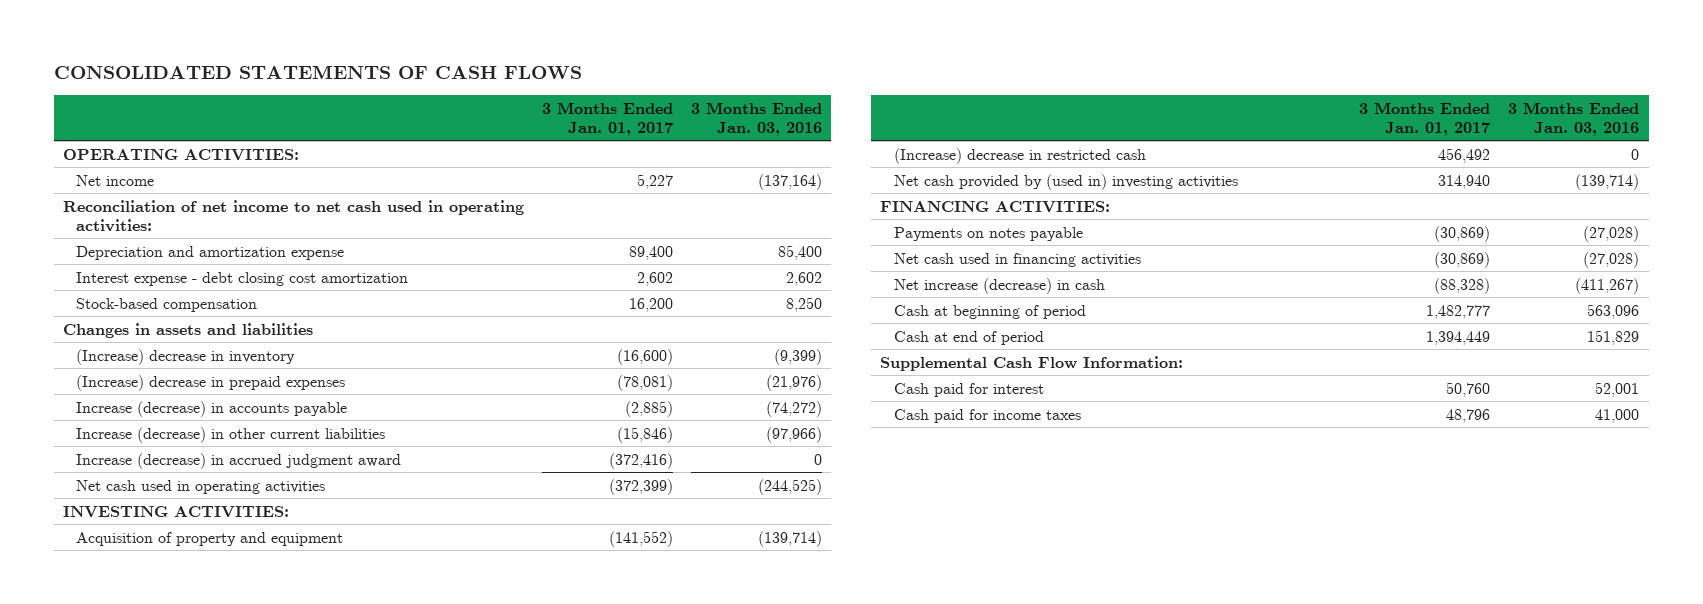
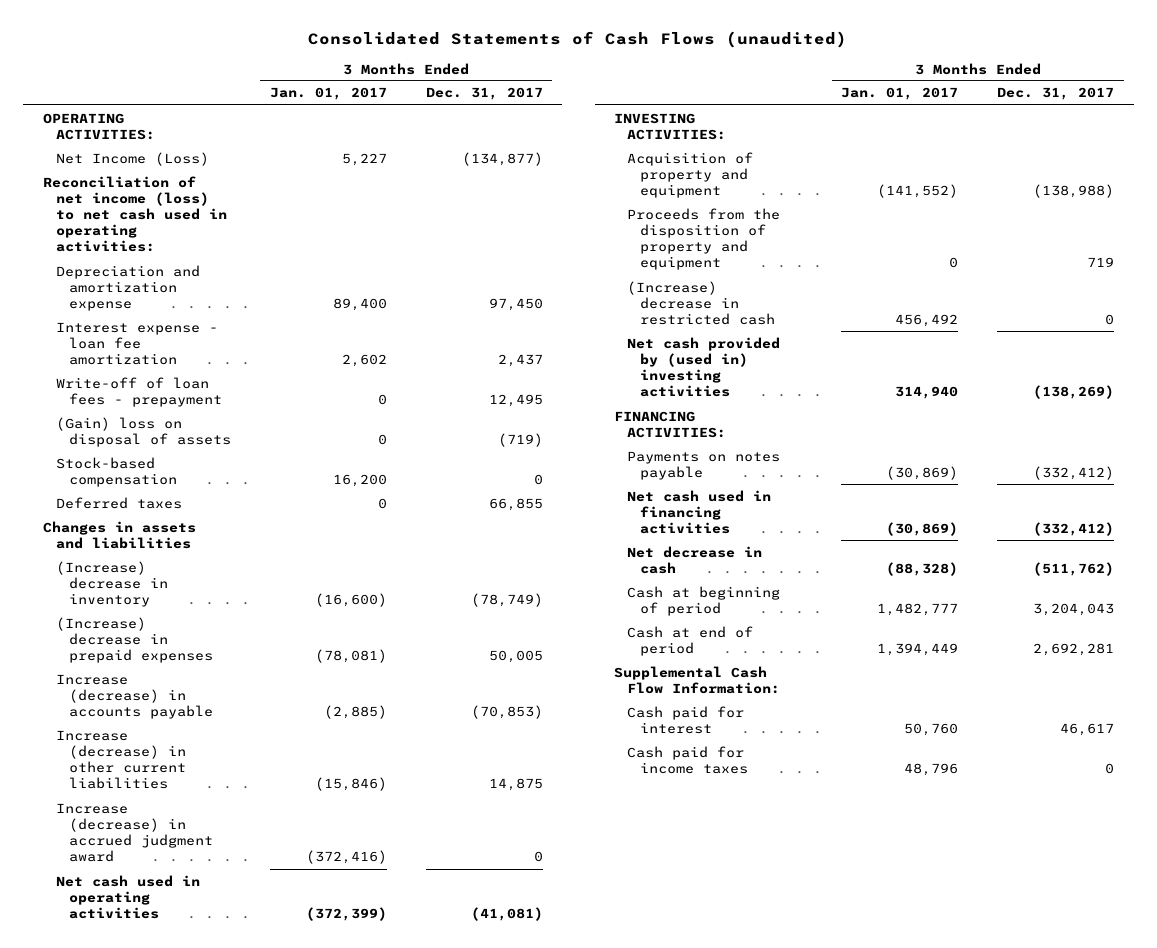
[54,64,583,79] CONSOLIDATED STATEMENTS OF CASH FLOWS -> [308,30,848,48] Consolidated Statements of Cash Flows (unaudited)
[691,101,823,136] 3 Months Ended Jan. 03, 2016 -> none
none -> [425,87,543,101] Dec. 31, 2017
[76,174,155,186] Net income -> [55,151,209,166] Net Income (Loss)
[63,199,525,232] Reconciliation of net income to net cash used in operating activities: -> [42,175,227,253] Reconciliation of net income (loss) to net cash used in operating activities:
[76,271,409,286] Interest expense - debt closing cost amortization -> [55,321,218,366] Interest expense - loan fee amortization
none -> [55,376,222,407] Write-off of loan fees - prepayment
none -> [55,416,231,447] (Gain) loss on disposal of assets
none -> [55,496,182,509] Deferred taxes
none -> [627,207,781,271] Proceeds from the disposition of property and equipment
[893,277,1105,294] Net increase (decrease) in cash -> [627,545,763,574] Net decrease in cash

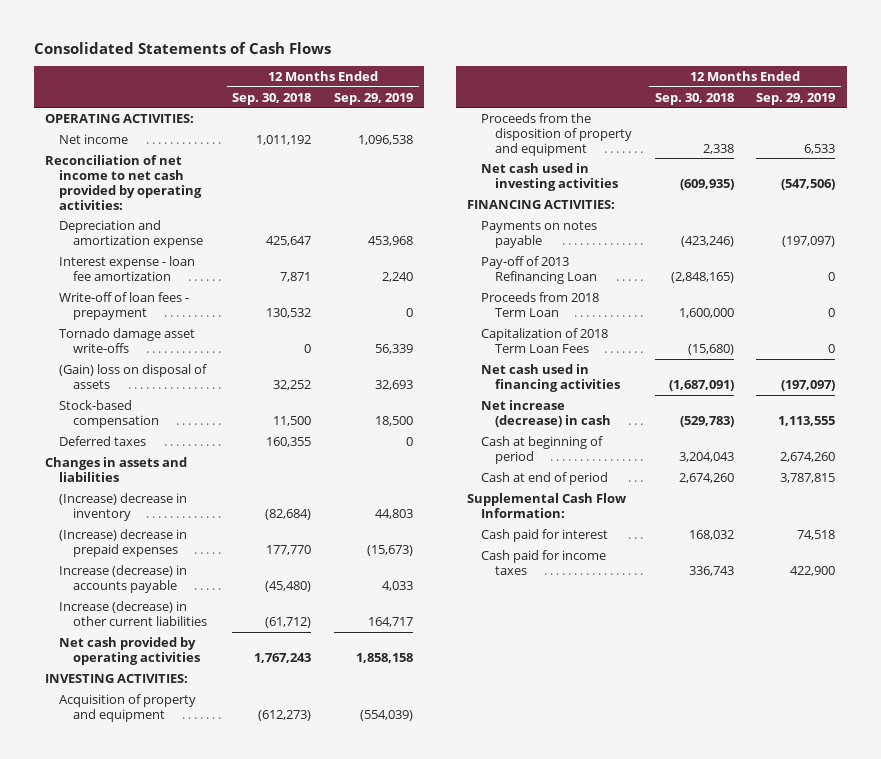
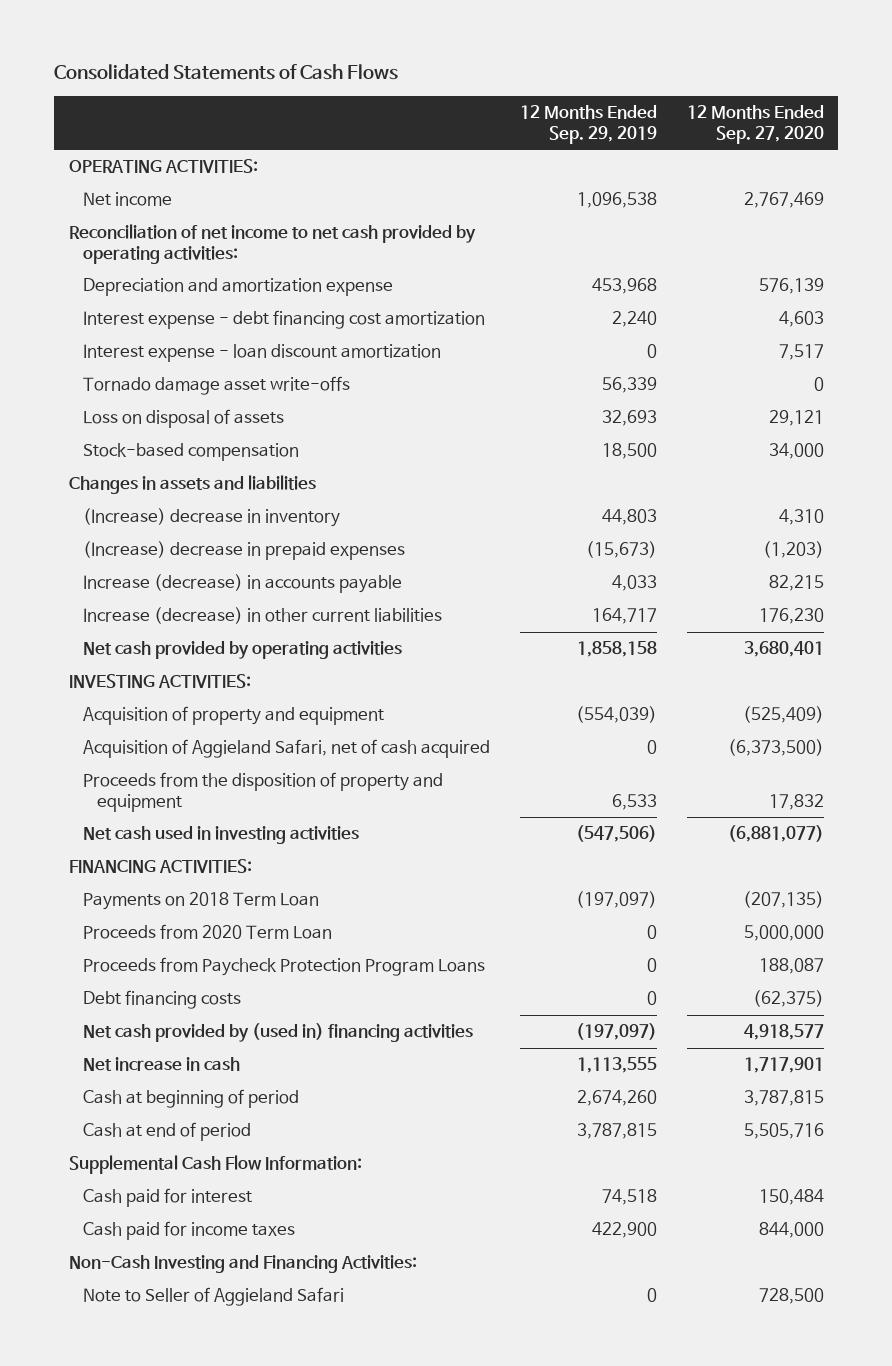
[232,92,312,105] Sep. 30, 2018 -> none
none -> [686,105,824,145] 12 Months Ended Sep. 27, 2020
[58,291,189,320] Write-off of loan fees - prepayment -> none
none -> [82,310,485,330] Interest expense - debt financing cost amortization
[58,255,195,281] Interest expense - loan fee amortization -> [82,344,441,363] Interest expense - loan discount amortization
[382,271,414,282] 2,240 -> [646,344,657,359] 0
[58,363,207,389] (Gain) loss on disposal of assets -> [82,409,284,429] Loss on disposal of assets
[58,435,146,446] Deferred taxes -> none
none -> [82,739,490,759] Acquisition of Aggieland Safari, net of cash acquired
[481,255,598,284] Pay-off of 2013 Refinancing Loan -> none
[481,327,609,353] Capitalization of 2018 Term Loan Fees -> none
[481,220,598,248] Payments on notes payable -> [82,892,319,911] Payments on 2018 Term Loan
[481,291,600,317] Proceeds from 2018 Term Loan -> [82,924,332,940] Proceeds from 2020 Term Loan
none -> [82,957,485,977] Proceeds from Paycheck Protection Program Loans
none -> [82,990,241,1010] Debt financing costs
[481,363,621,392] Net cash used in financing activities -> [82,1023,473,1043] Net cash provided by (used in) financing activities
[481,399,612,427] Net increase (decrease) in cash -> [82,1057,240,1072] Net increase in cash
none -> [68,1255,417,1274] Non-Cash Investing and Financing Activities:
none -> [82,1287,344,1307] Note to Seller of Aggieland Safari

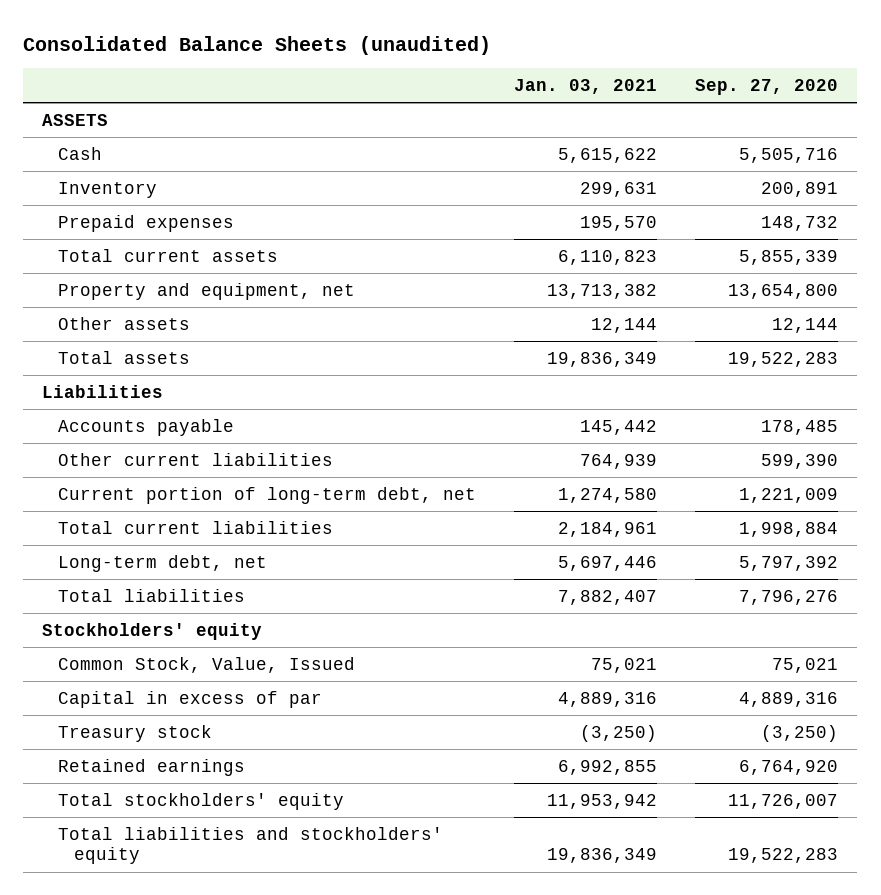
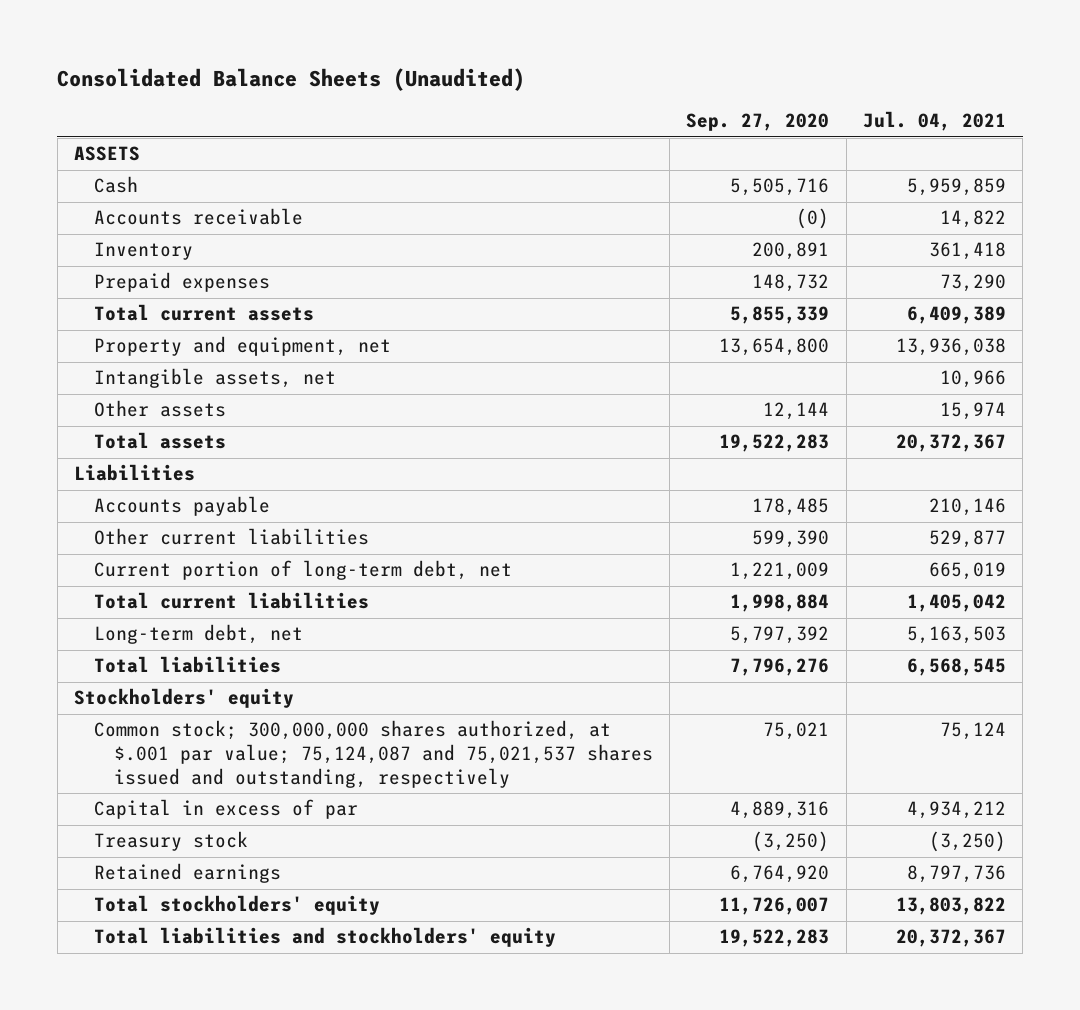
[23,35,492,55] Consolidated Balance Sheets (unaudited) -> [57,68,526,92] Consolidated Balance Sheets (Unaudited)
[514,78,658,94] Jan. 03, 2021 -> none
none -> [862,111,1006,132] Jul. 04, 2021
none -> [93,208,303,226] Accounts receivable
none -> [93,368,336,389] Intangible assets, net
[58,656,356,673] Common Stock, Value, Issued -> [93,720,653,789] Common stock; 300,000,000 shares authorized, at $.001 par value; 75,124,087 and 75,021,537 shares issued and outstanding, respectively

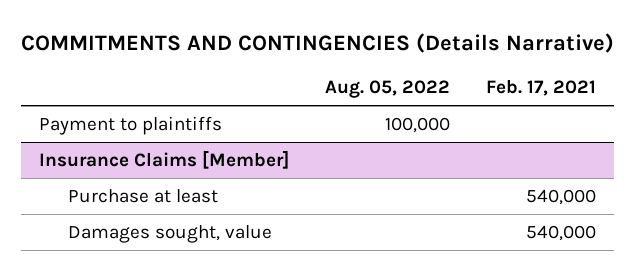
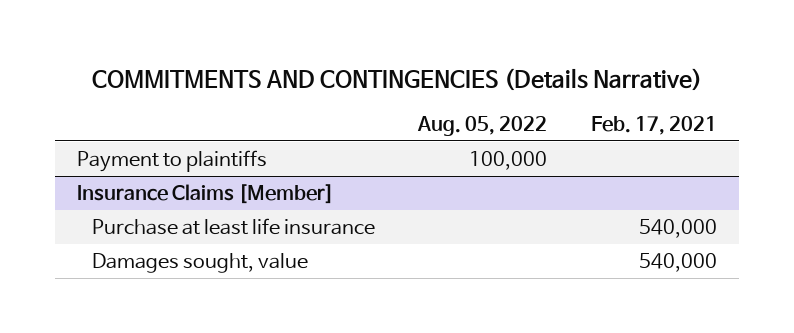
[67,189,218,204] Purchase at least -> [91,218,375,236] Purchase at least life insurance

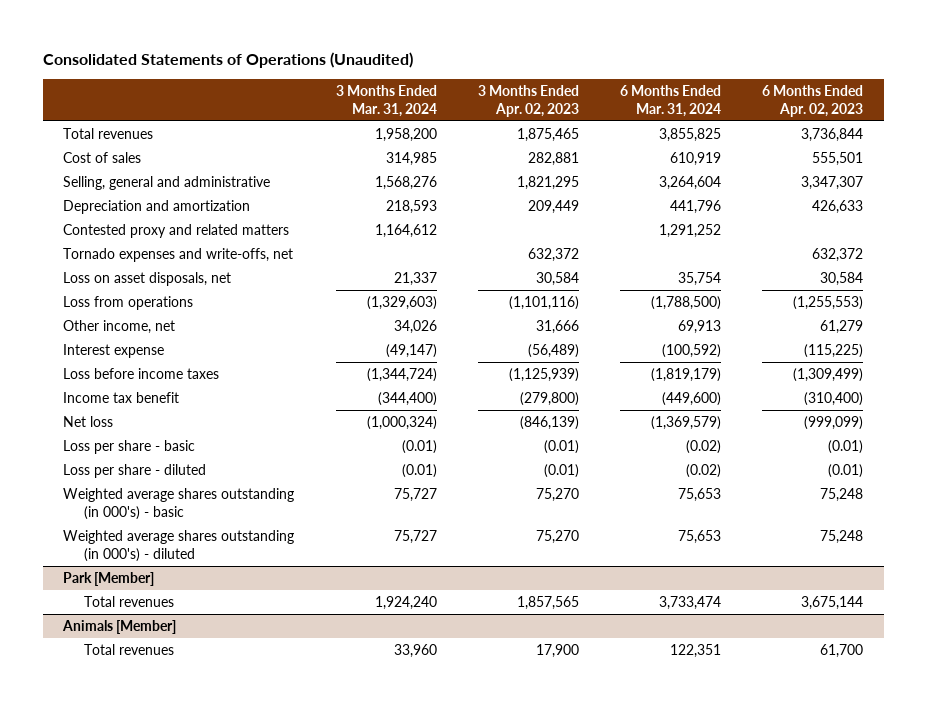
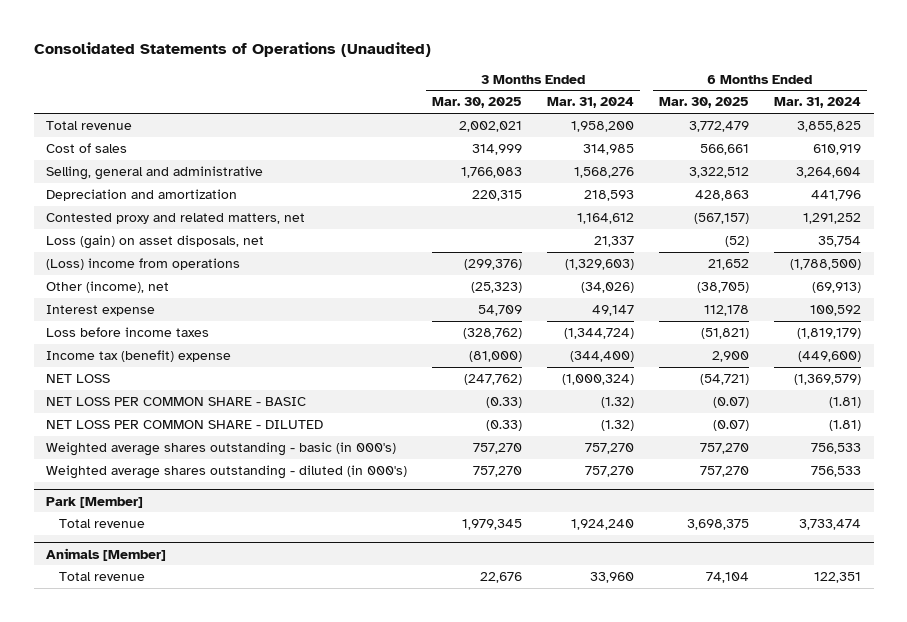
[477,84,579,117] 3 Months Ended Apr. 02, 2023 -> none
[762,84,864,117] 6 Months Ended Apr. 02, 2023 -> none
none -> [432,97,523,109] Mar. 30, 2025
none -> [659,97,750,109] Mar. 30, 2025
[63,128,154,140] Total revenues -> [46,120,133,130] Total revenue
[63,248,294,263] Tornado expenses and write-offs, net -> none
[63,224,290,239] Contested proxy and related matters -> [46,212,306,224] Contested proxy and related matters, net
[63,272,232,287] Loss on asset disposals, net -> [46,234,265,249] Loss (gain) on asset disposals, net
[63,296,194,311] Loss from operations -> [46,257,241,270] (Loss) income from operations
[63,320,176,335] Other income, net -> [46,280,170,293] Other (income), net
[393,320,437,335] 34,026 -> [581,281,635,293] (34,026)
[678,320,722,335] 69,913 -> [812,281,862,293] (69,913)
[385,344,437,359] (49,147) -> [592,304,635,316] 49,147
[662,344,722,359] (100,592) -> [810,304,862,316] 100,592
[63,392,180,404] Income tax benefit -> [46,349,232,362] Income tax (benefit) expense
[63,416,114,428] Net loss -> [46,373,111,383] NET LOSS
[63,440,196,455] Loss per share - basic -> [46,396,307,406] NET LOSS PER COMMON SHARE - BASIC
[401,440,437,455] (0.01) -> [601,396,635,408] (1.32)
[686,440,722,455] (0.02) -> [829,396,862,408] (1.81)
[63,464,207,479] Loss per share - diluted -> [46,419,324,429] NET LOSS PER COMMON SHARE - DILUTED
[401,464,437,479] (0.01) -> [601,419,635,431] (1.32)
[686,464,722,479] (0.02) -> [829,419,862,431] (1.81)
[63,488,295,521] Weighted average shares outstanding (in 000's) - basic -> [46,441,397,456] Weighted average shares outstanding - basic (in 000's)
[393,488,437,503] 75,727 -> [585,442,635,454] 757,270
[678,488,722,503] 75,653 -> [811,442,862,454] 756,533
[63,530,295,563] Weighted average shares outstanding (in 000's) - diluted -> [46,464,408,479] Weighted average shares outstanding - diluted (in 000's)
[393,530,437,545] 75,727 -> [585,465,635,477] 757,270
[678,530,722,545] 75,653 -> [811,465,862,477] 756,533
[84,596,175,608] Total revenues -> [59,518,146,528] Total revenue
[84,644,175,656] Total revenues -> [59,571,146,581] Total revenue

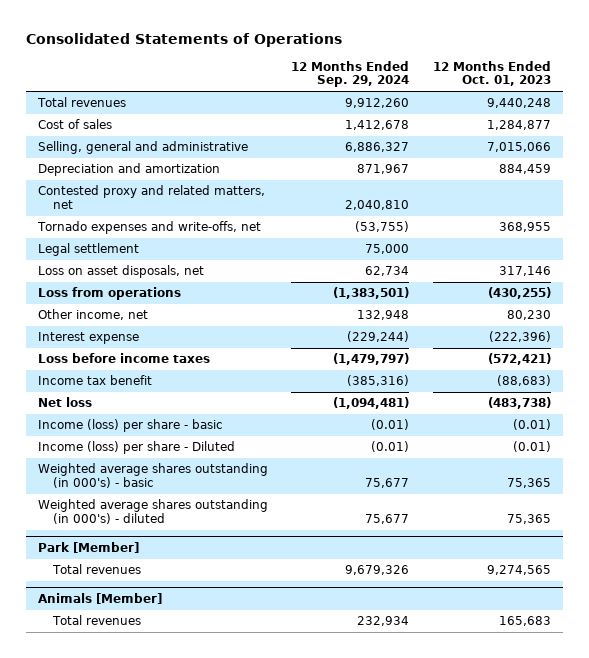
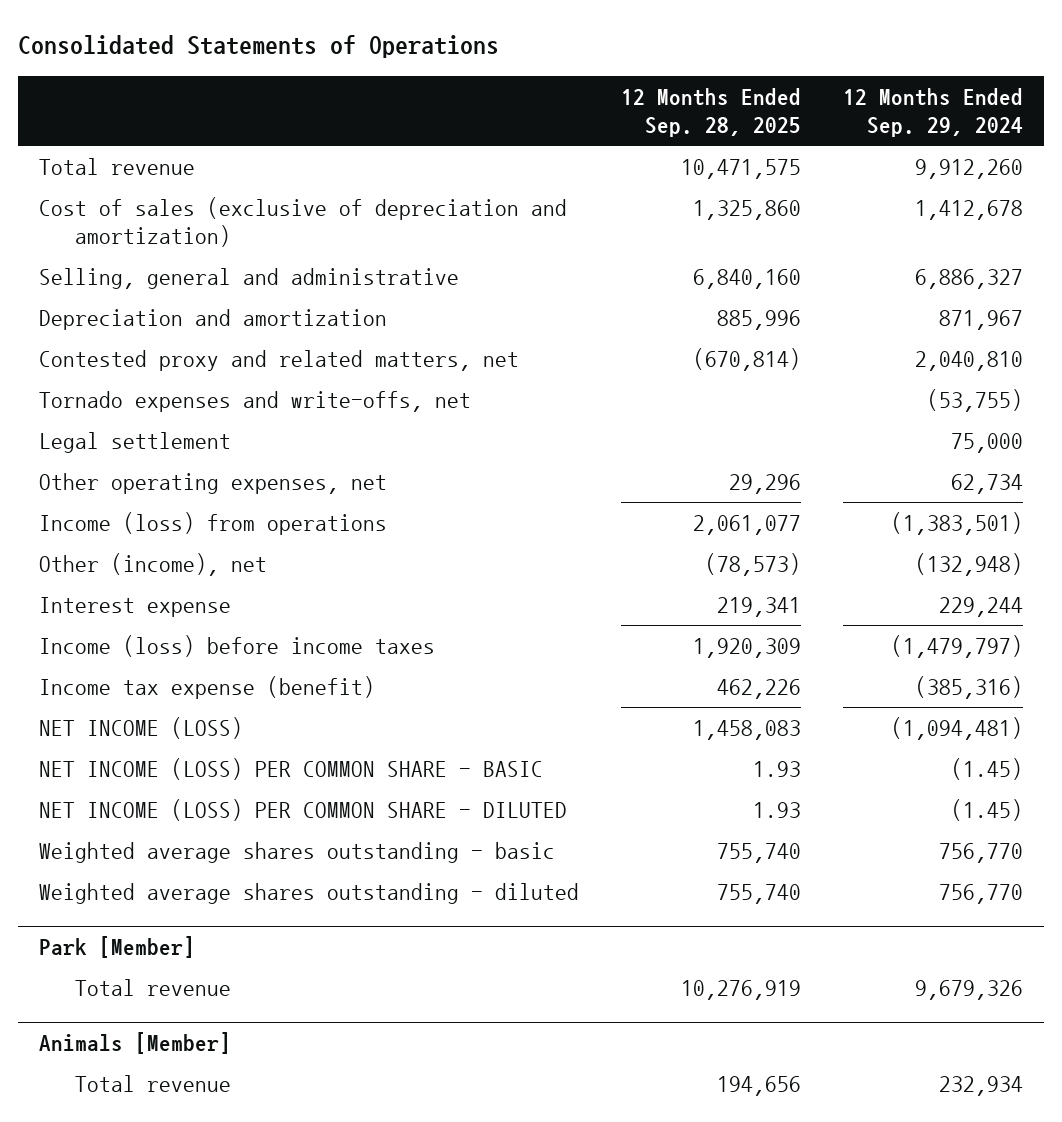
[433,60,552,87] 12 Months Ended Oct. 01, 2023 -> none
none -> [621,87,802,138] 12 Months Ended Sep. 28, 2025
[36,97,126,108] Total revenues -> [39,157,196,175] Total revenue
[37,119,112,130] Cost of sales -> [39,196,568,248] Cost of sales (exclusive of depreciation and amortization)
[37,265,204,279] Loss on asset disposals, net -> [39,472,388,494] Other operating expenses, net
[37,287,181,301] Loss from operations -> [39,511,388,535] Income (loss) from operations
[37,309,148,321] Other income, net -> [39,552,268,576] Other (income), net
[357,310,410,321] 132,948 -> [914,552,1023,576] (132,948)
[347,331,410,343] (229,244) -> [938,596,1023,617] 229,244
[37,353,210,364] Loss before income taxes -> [39,634,436,657] Income (loss) before income taxes
[37,375,152,386] Income tax benefit -> [39,675,376,699] Income tax expense (benefit)
[37,397,92,408] Net loss -> [39,716,244,739] NET INCOME (LOSS)
[37,419,223,433] Income (loss) per share - basic -> [39,757,544,780] NET INCOME (LOSS) PER COMMON SHARE - BASIC
[371,419,410,431] (0.01) -> [950,757,1023,780] (1.45)
[37,441,235,455] Income (loss) per share - Diluted -> [39,798,568,821] NET INCOME (LOSS) PER COMMON SHARE - DILUTED
[371,441,410,453] (0.01) -> [950,798,1023,821] (1.45)
[37,463,268,488] Weighted average shares outstanding (in 000's) - basic -> [39,841,556,863] Weighted average shares outstanding - basic
[365,477,410,488] 75,677 -> [938,842,1023,863] 756,770
[37,499,268,524] Weighted average shares outstanding (in 000's) - diluted -> [39,882,580,904] Weighted average shares outstanding - diluted
[365,513,410,524] 75,677 -> [938,883,1023,904] 756,770
[51,564,141,575] Total revenues -> [74,978,231,996] Total revenue
[51,615,141,626] Total revenues -> [74,1074,231,1092] Total revenue

